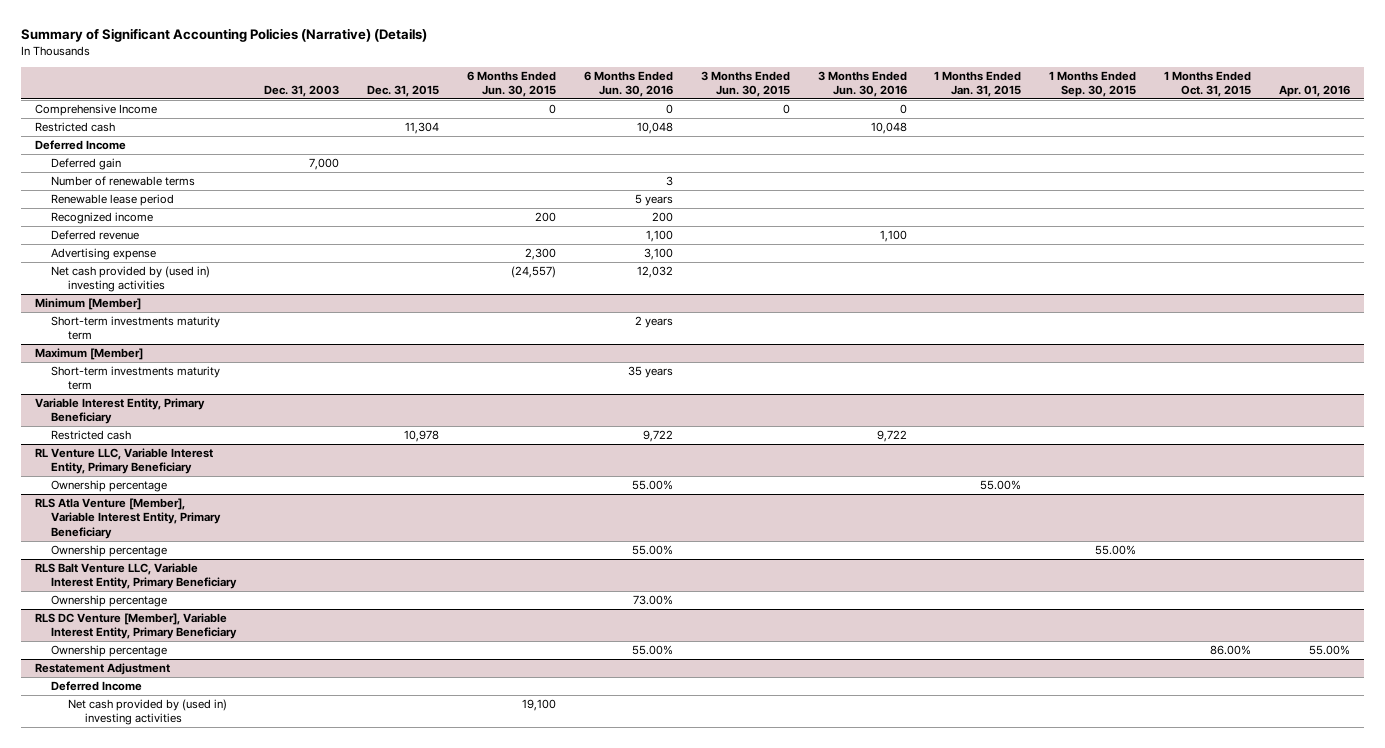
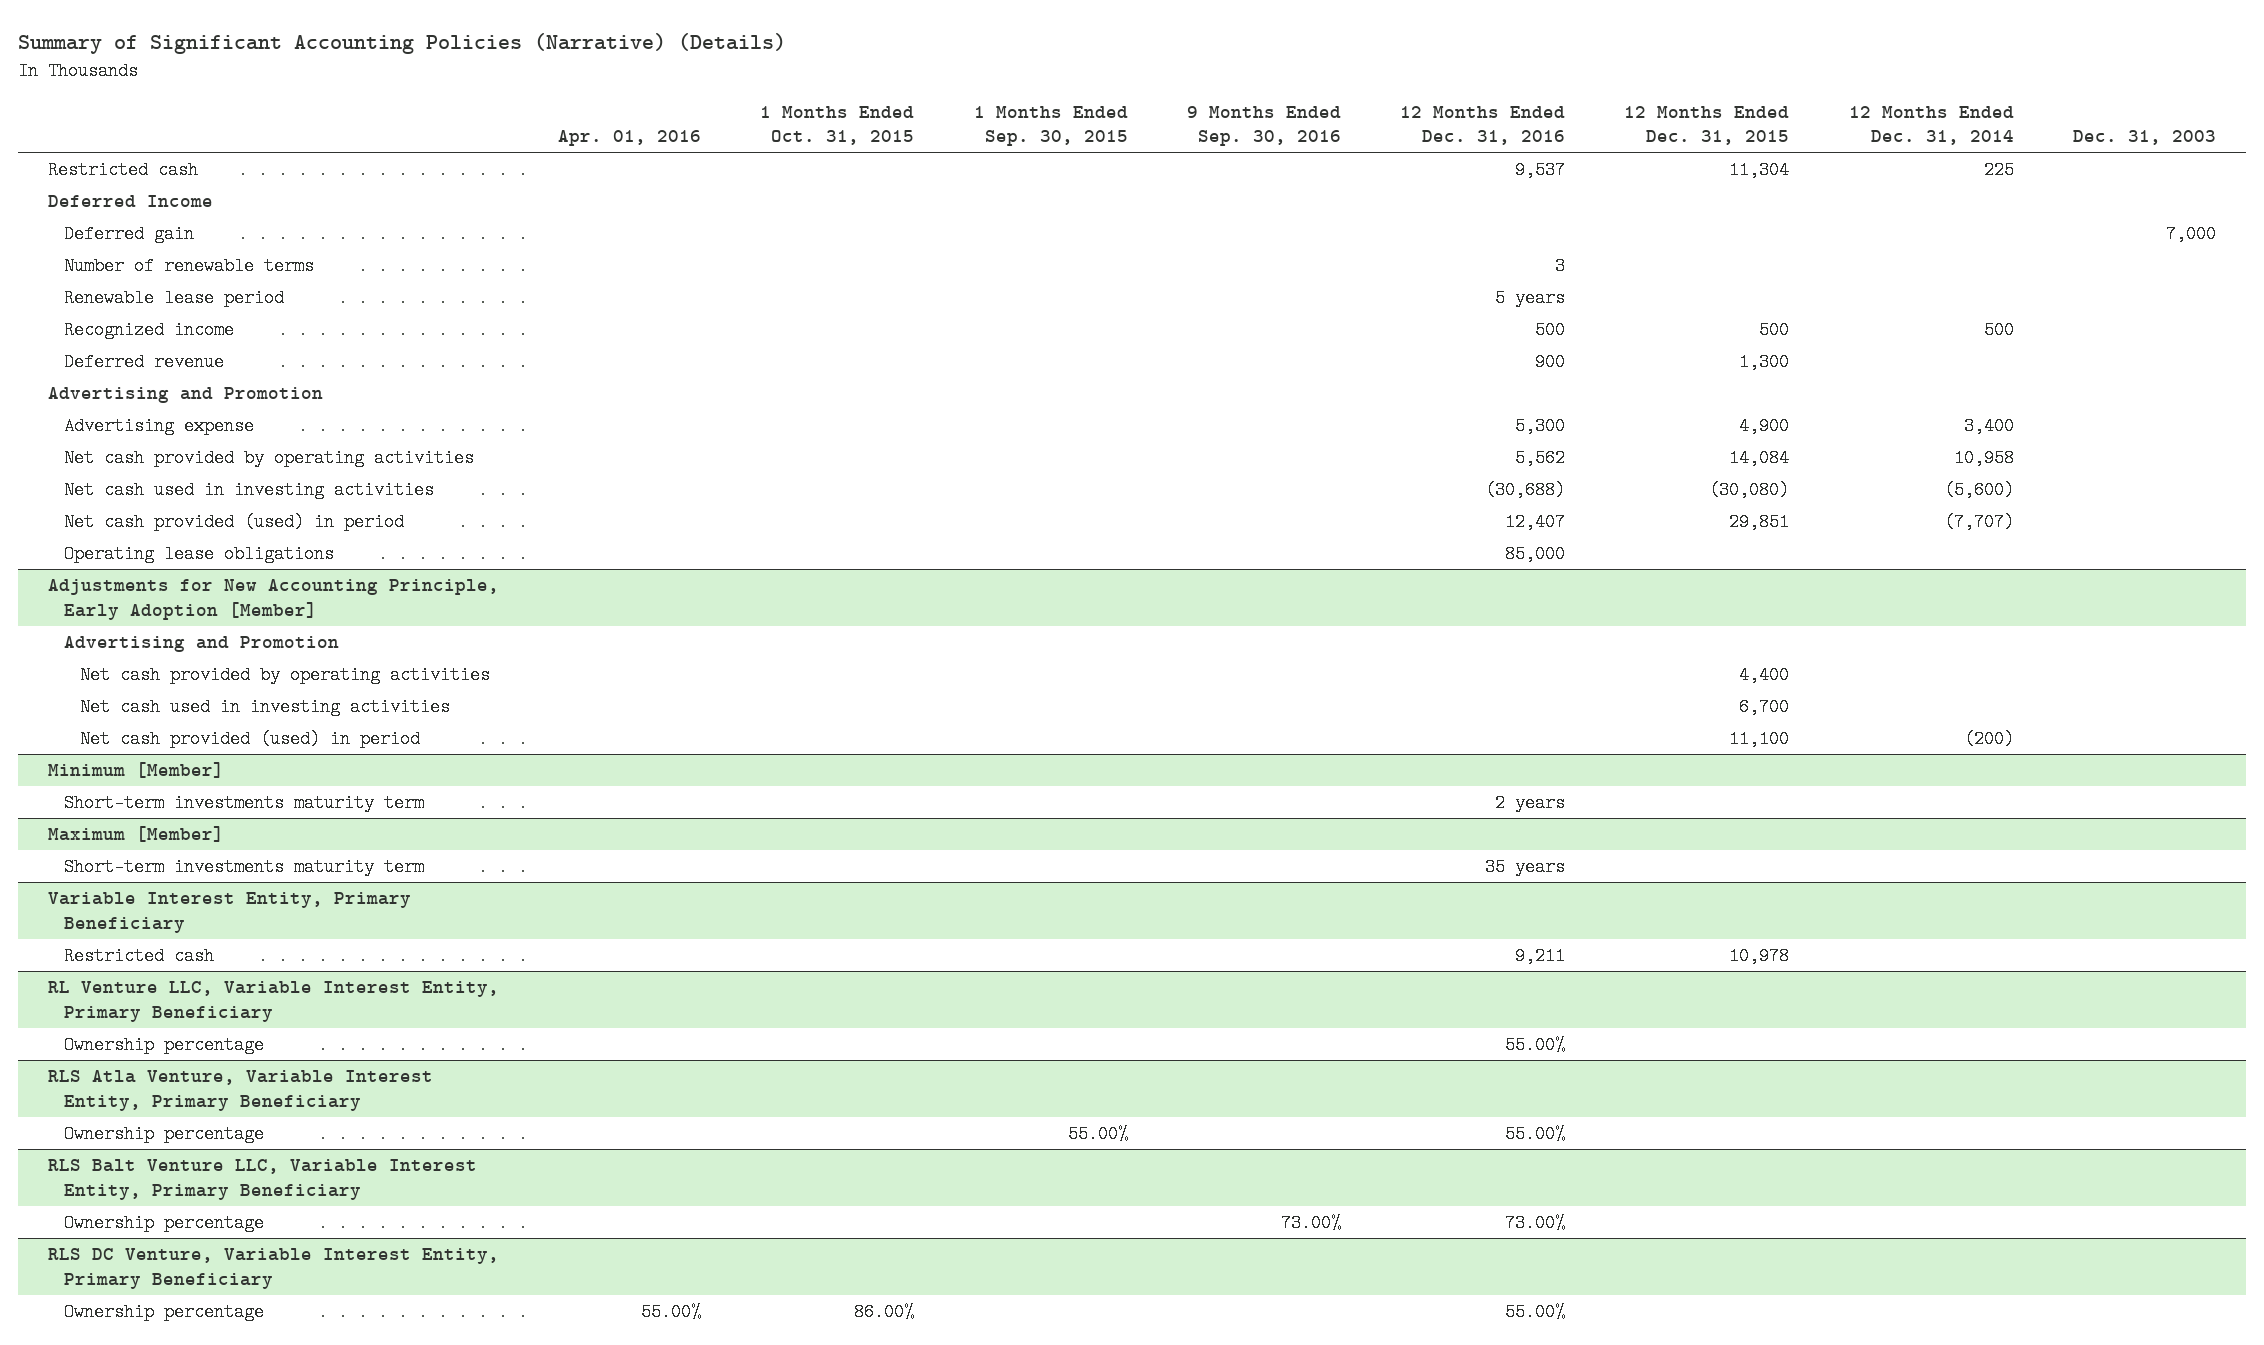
[367,84,440,97] Dec. 31, 2015 -> none
[466,70,556,97] 6 Months Ended Jun. 30, 2015 -> none
[583,70,673,97] 6 Months Ended Jun. 30, 2016 -> none
[700,70,790,97] 3 Months Ended Jun. 30, 2015 -> none
[817,70,907,97] 3 Months Ended Jun. 30, 2016 -> none
[934,70,1022,97] 1 Months Ended Jan. 31, 2015 -> none
none -> [1186,105,1341,147] 9 Months Ended Sep. 30, 2016
none -> [1400,105,1566,146] 12 Months Ended Dec. 31, 2016
none -> [1624,105,1790,146] 12 Months Ended Dec. 31, 2015
none -> [1848,105,2014,146] 12 Months Ended Dec. 31, 2014
[34,104,157,117] Comprehensive Income -> none
none -> [47,387,323,404] Advertising and Promotion
none -> [63,449,474,468] Net cash provided by operating activities
[51,266,211,293] Net cash provided by (used in) investing activities -> [63,481,434,500] Net cash used in investing activities
none -> [63,513,404,532] Net cash provided (used) in period
none -> [63,545,334,564] Operating lease obligations
none -> [47,579,499,620] Adjustments for New Accounting Principle, Early Adoption [Member]
none -> [63,636,339,653] Advertising and Promotion
none -> [80,666,491,685] Net cash provided by operating activities
none -> [80,698,451,717] Net cash used in investing activities
none -> [80,730,421,749] Net cash provided (used) in period
[34,498,222,539] RLS Atla Venture [Member], Variable Interest Entity, Primary Beneficiary -> [47,1070,433,1111] RLS Atla Venture, Variable Interest Entity, Primary Beneficiary
[34,613,238,640] RLS DC Venture [Member], Variable Interest Entity, Primary Beneficiary -> [47,1248,499,1289] RLS DC Venture, Variable Interest Entity, Primary Beneficiary
[34,663,170,676] Restatement Adjustment -> none
[51,681,143,692] Deferred Income -> none
[68,699,228,726] Net cash provided by (used in) investing activities -> none

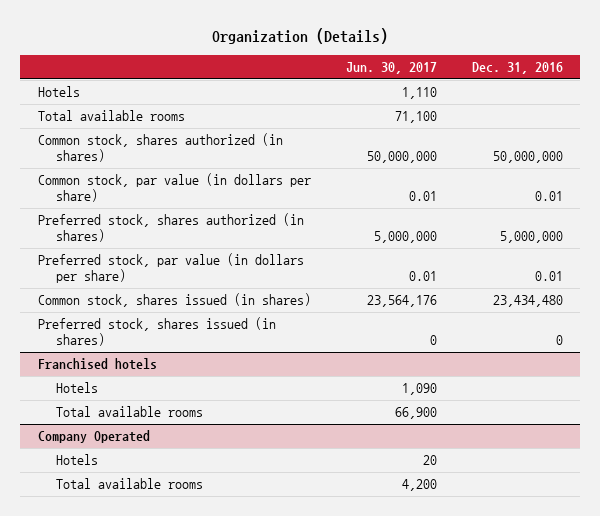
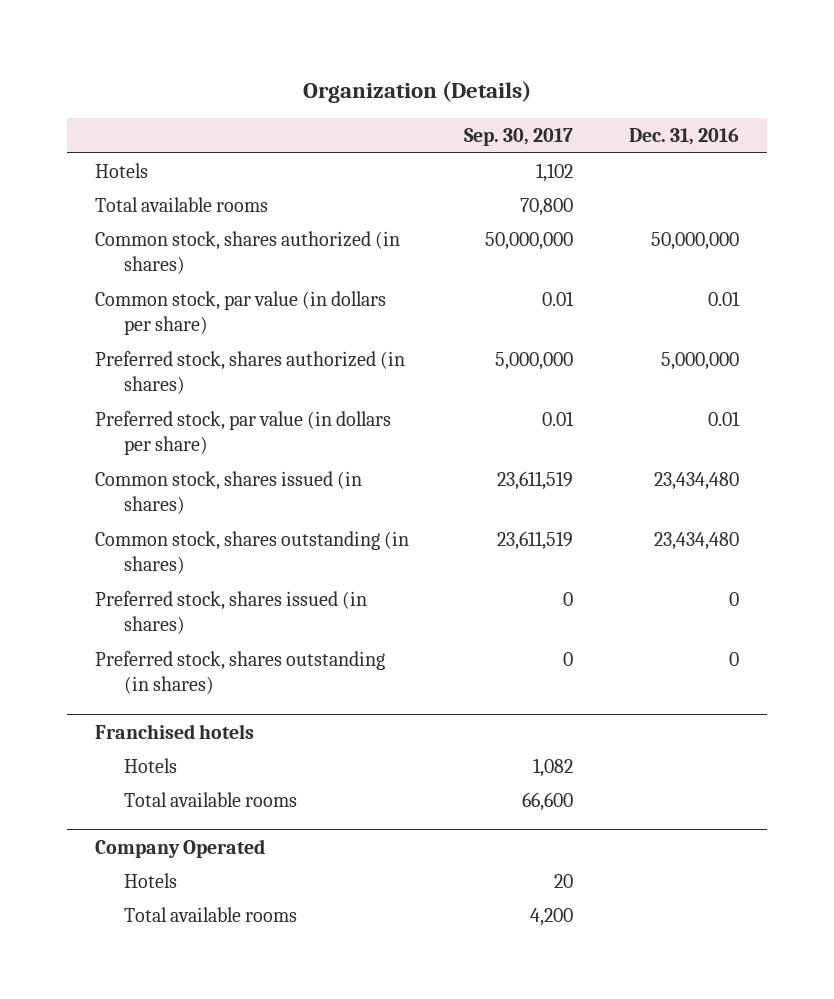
[345,61,437,74] Jun. 30, 2017 -> none
none -> [464,128,574,147] Sep. 30, 2017
none -> [94,531,409,575] Common stock, shares outstanding (in shares)
none -> [94,651,385,695] Preferred stock, shares outstanding (in shares)

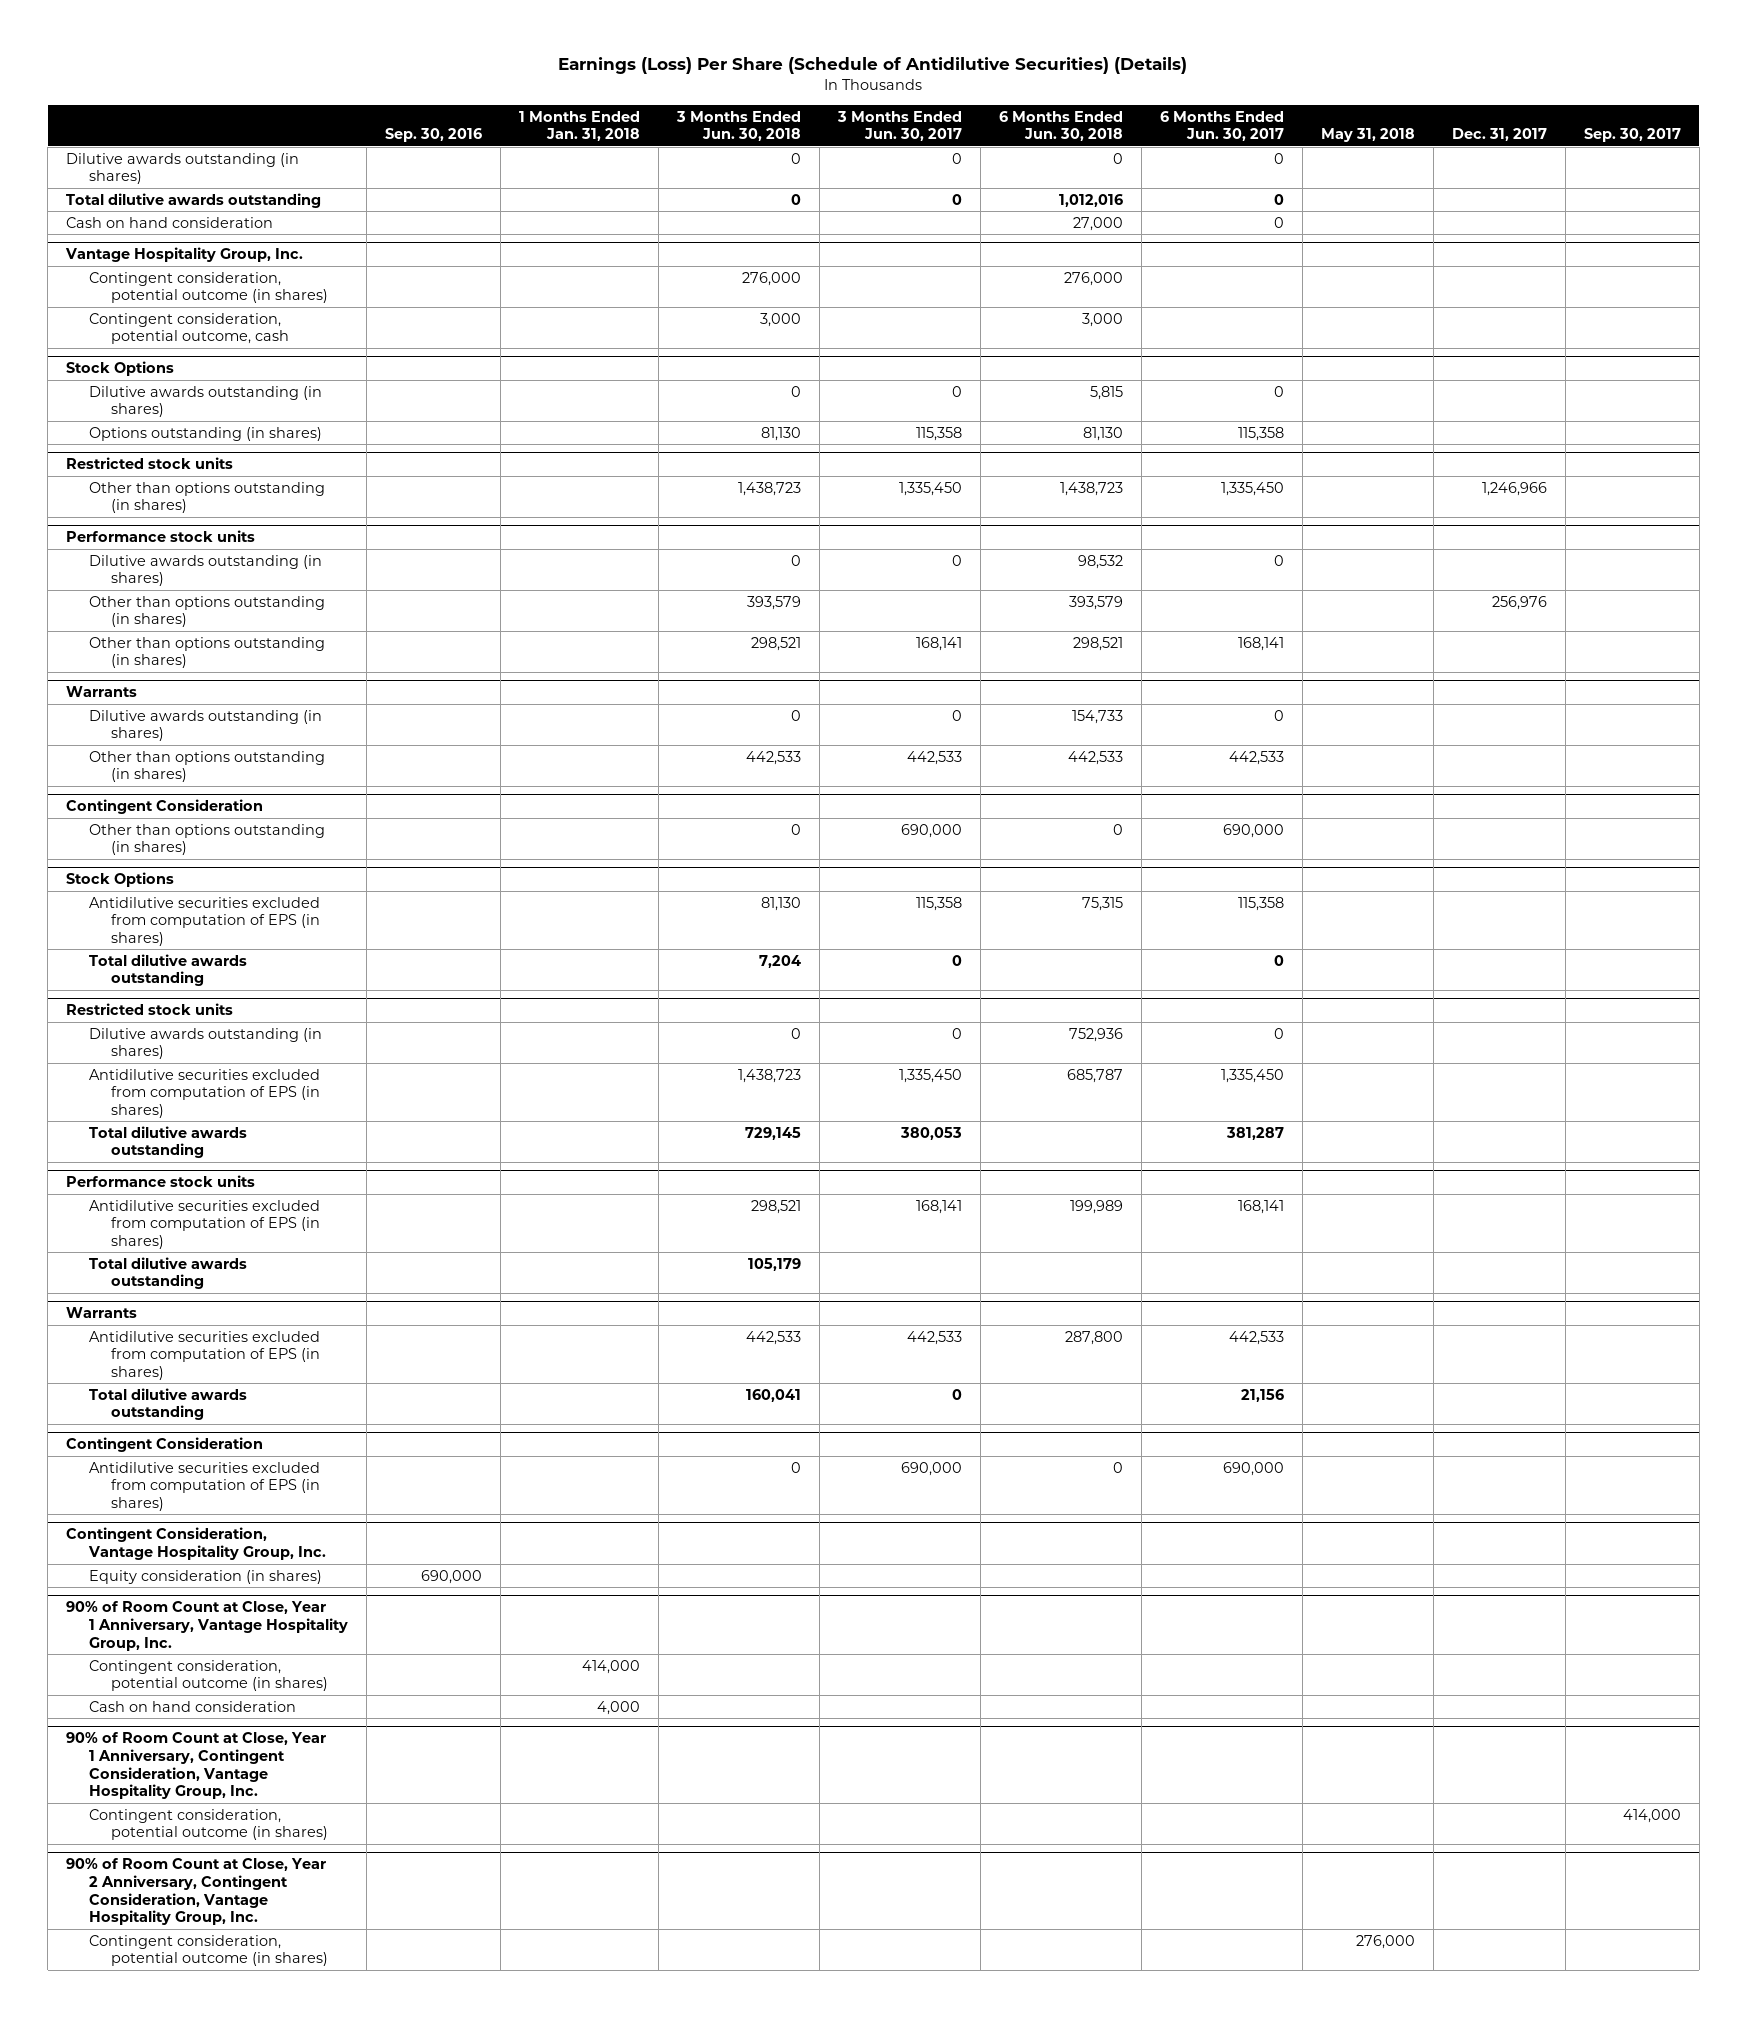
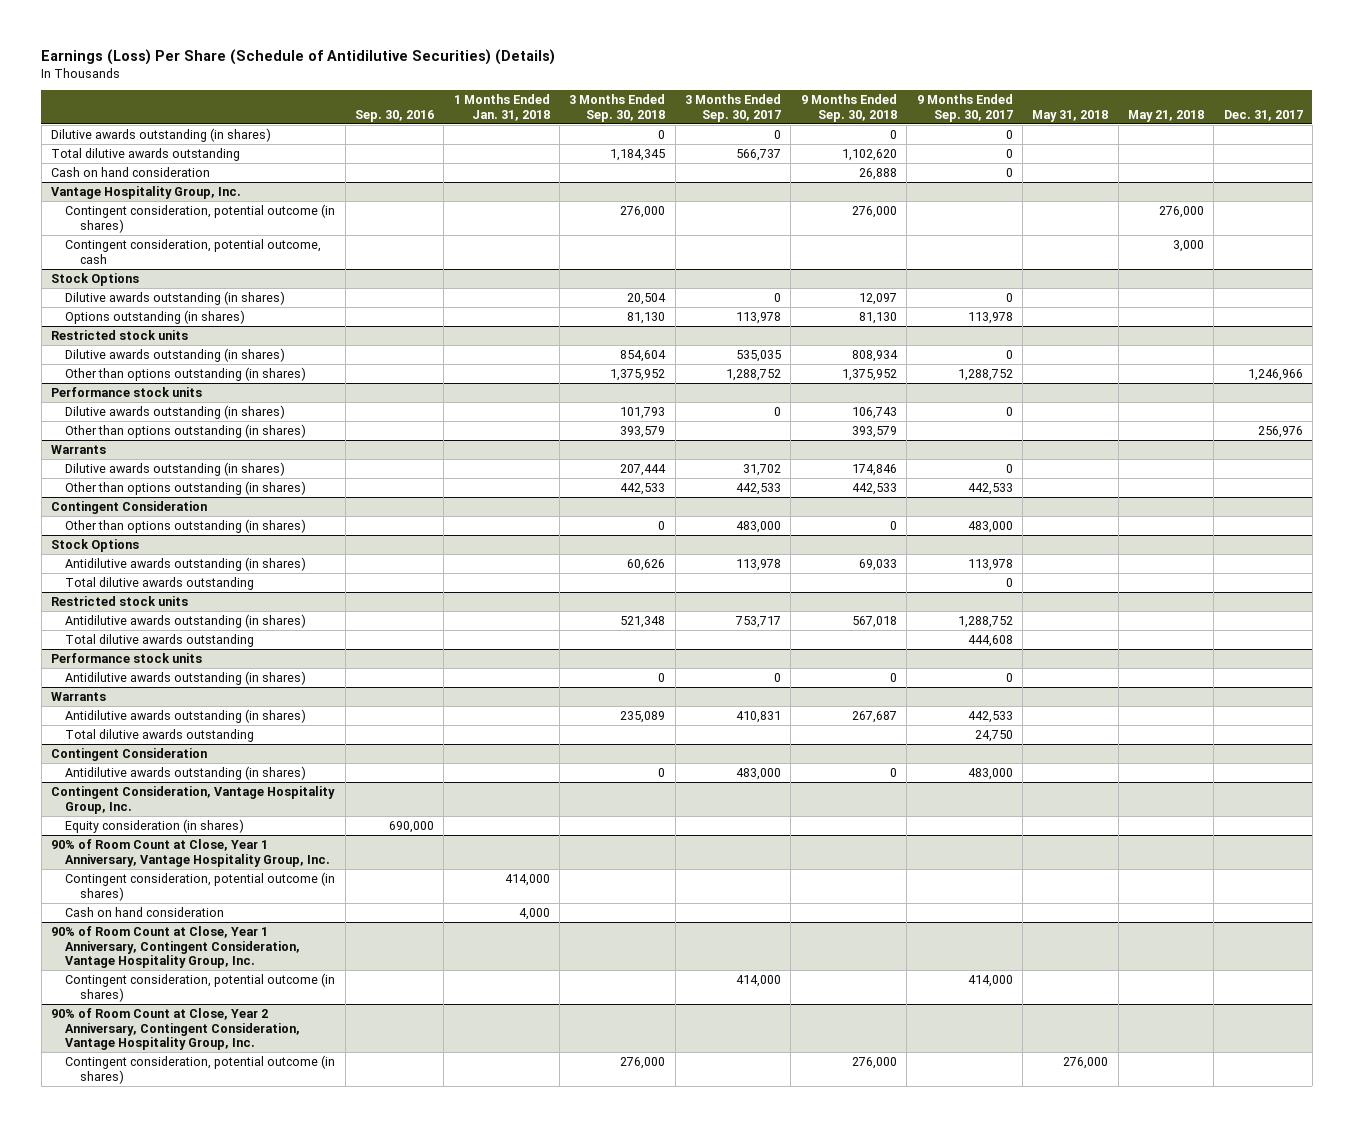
[675,110,801,142] 3 Months Ended Jun. 30, 2018 -> none
[836,110,962,142] 3 Months Ended Jun. 30, 2017 -> none
[998,110,1123,142] 6 Months Ended Jun. 30, 2018 -> none
[1159,110,1284,142] 6 Months Ended Jun. 30, 2017 -> none
[1583,128,1681,143] Sep. 30, 2017 -> none
none -> [569,94,666,122] 3 Months Ended Sep. 30, 2018
none -> [685,94,782,122] 3 Months Ended Sep. 30, 2017
none -> [800,94,897,122] 9 Months Ended Sep. 30, 2018
none -> [916,94,1013,122] 9 Months Ended Sep. 30, 2017
none -> [1127,109,1204,122] May 21, 2018
[88,1027,322,1060] Dilutive awards outstanding (in shares) -> [65,347,286,362] Dilutive awards outstanding (in shares)
[88,636,325,669] Other than options outstanding (in shares) -> none
[88,896,321,946] Antidilutive securities excluded from computation of EPS (in shares) -> [65,556,307,571] Antidilutive awards outstanding (in shares)
[88,1068,321,1118] Antidilutive securities excluded from computation of EPS (in shares) -> [65,613,307,628] Antidilutive awards outstanding (in shares)
[88,1256,247,1290] Total dilutive awards outstanding -> none
[88,1199,321,1249] Antidilutive securities excluded from computation of EPS (in shares) -> [65,670,307,685] Antidilutive awards outstanding (in shares)
[88,1330,321,1380] Antidilutive securities excluded from computation of EPS (in shares) -> [65,708,307,723] Antidilutive awards outstanding (in shares)
[88,1461,321,1511] Antidilutive securities excluded from computation of EPS (in shares) -> [65,765,307,780] Antidilutive awards outstanding (in shares)

